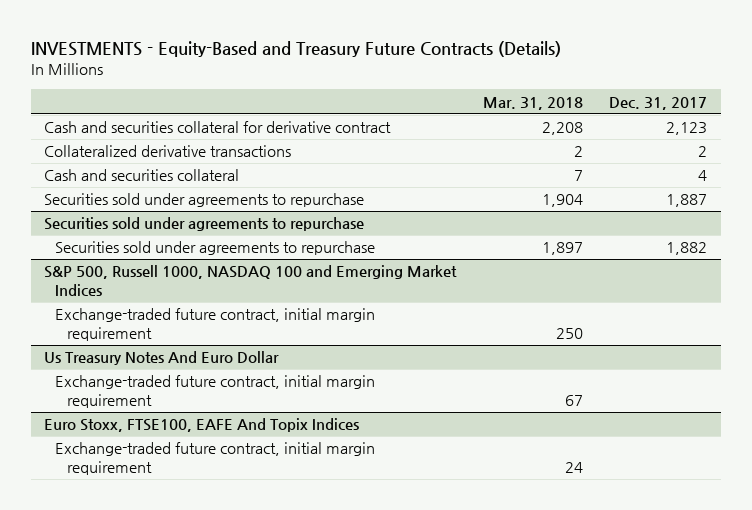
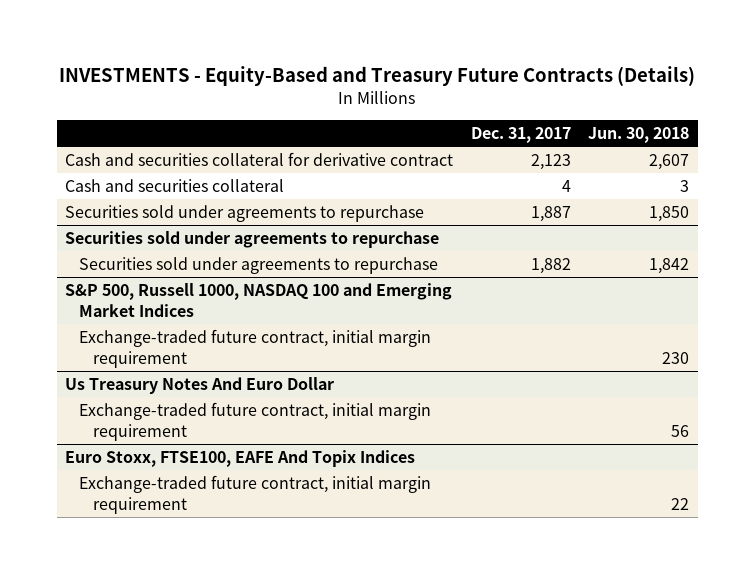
[482,96,583,110] Mar. 31, 2018 -> none
none -> [587,127,689,144] Jun. 30, 2018
[44,145,292,158] Collateralized derivative transactions -> none

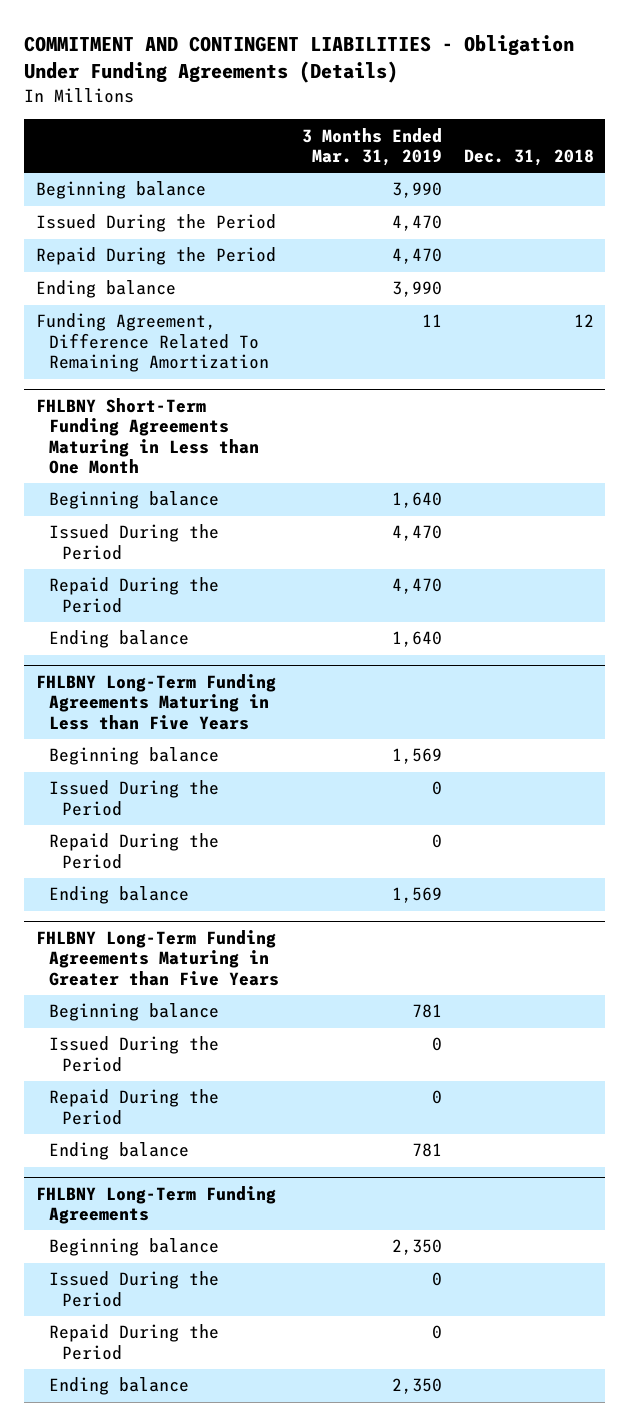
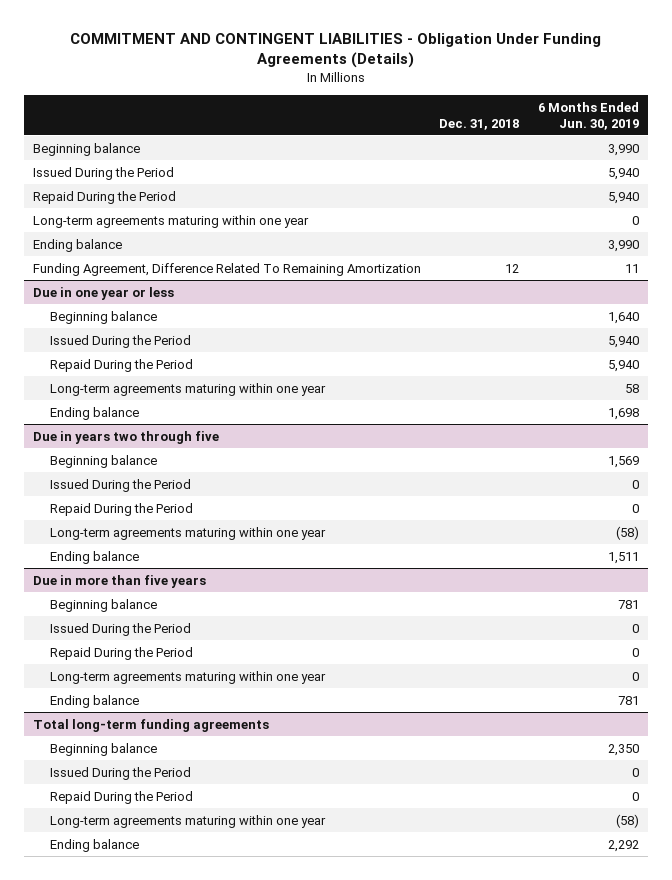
[301,127,442,167] 3 Months Ended Mar. 31, 2019 -> none
none -> [537,101,639,130] 6 Months Ended Jun. 30, 2019
none -> [32,214,309,228] Long-term agreements maturing within one year
[35,397,259,475] FHLBNY Short-Term Funding Agreements Maturing in Less than One Month -> [32,286,174,300] Due in one year or less
none -> [50,382,327,396] Long-term agreements maturing within one year
[35,673,276,730] FHLBNY Long-Term Funding Agreements Maturing in Less than Five Years -> [32,430,219,444] Due in years two through five
none -> [50,526,327,540] Long-term agreements maturing within one year
[35,929,279,986] FHLBNY Long-Term Funding Agreements Maturing in Greater than Five Years -> [32,574,206,588] Due in more than five years
none -> [50,670,327,684] Long-term agreements maturing within one year
[35,1185,276,1225] FHLBNY Long-Term Funding Agreements -> [32,718,269,732] Total long-term funding agreements
none -> [50,814,327,828] Long-term agreements maturing within one year

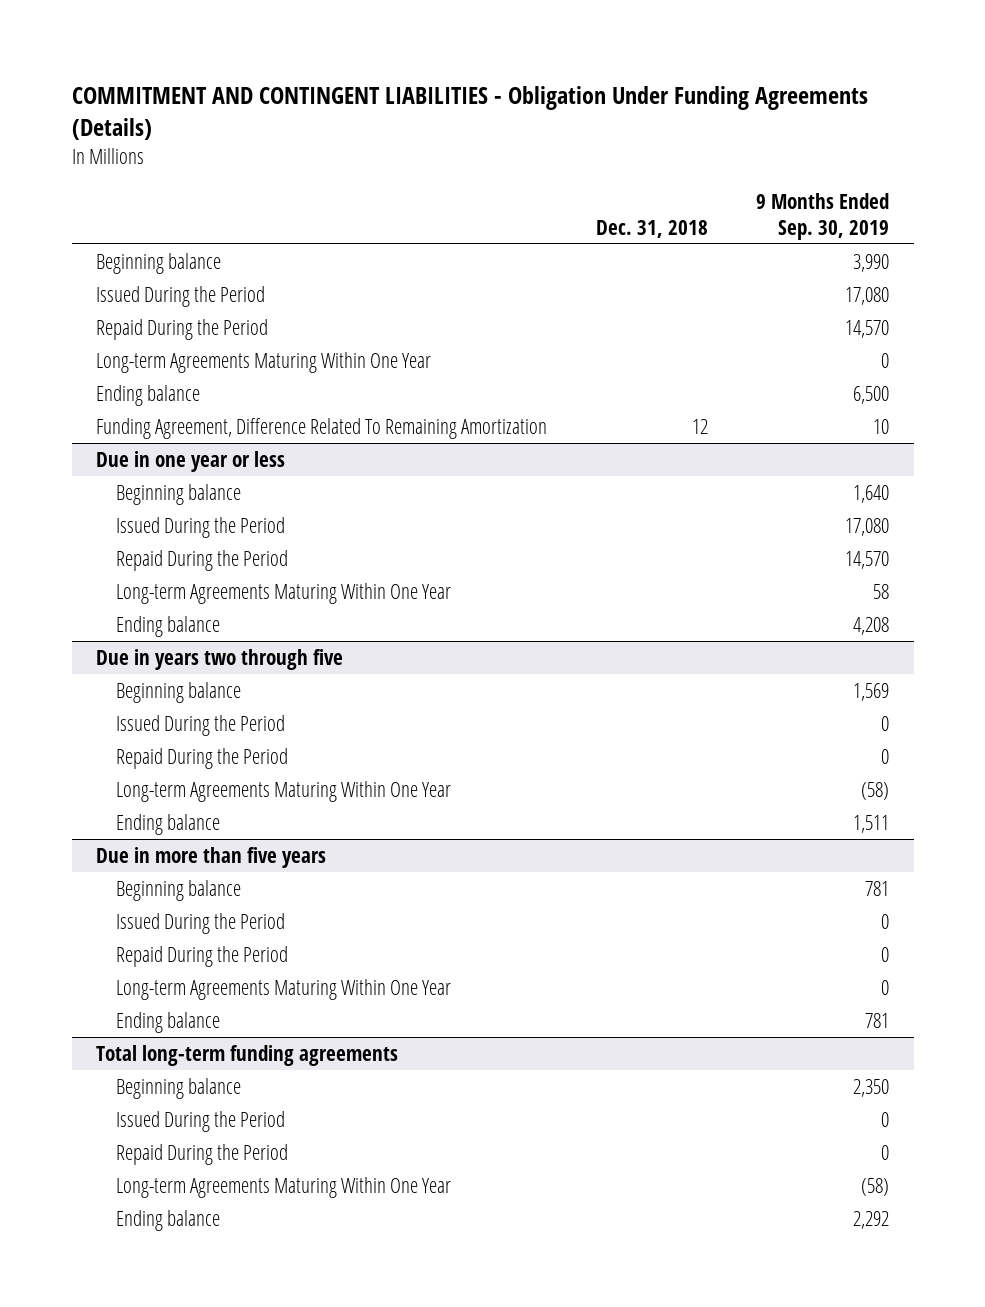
[537,101,639,130] 6 Months Ended Jun. 30, 2019 -> none
none -> [756,192,890,240] 9 Months Ended Sep. 30, 2019
[32,214,309,228] Long-term agreements maturing within one year -> [96,352,432,374] Long-term Agreements Maturing Within One Year
[50,382,327,396] Long-term agreements maturing within one year -> [115,583,451,605] Long-term Agreements Maturing Within One Year
[50,526,327,540] Long-term agreements maturing within one year -> [115,781,451,803] Long-term Agreements Maturing Within One Year
[50,670,327,684] Long-term agreements maturing within one year -> [115,979,451,1001] Long-term Agreements Maturing Within One Year
[50,814,327,828] Long-term agreements maturing within one year -> [115,1177,451,1199] Long-term Agreements Maturing Within One Year

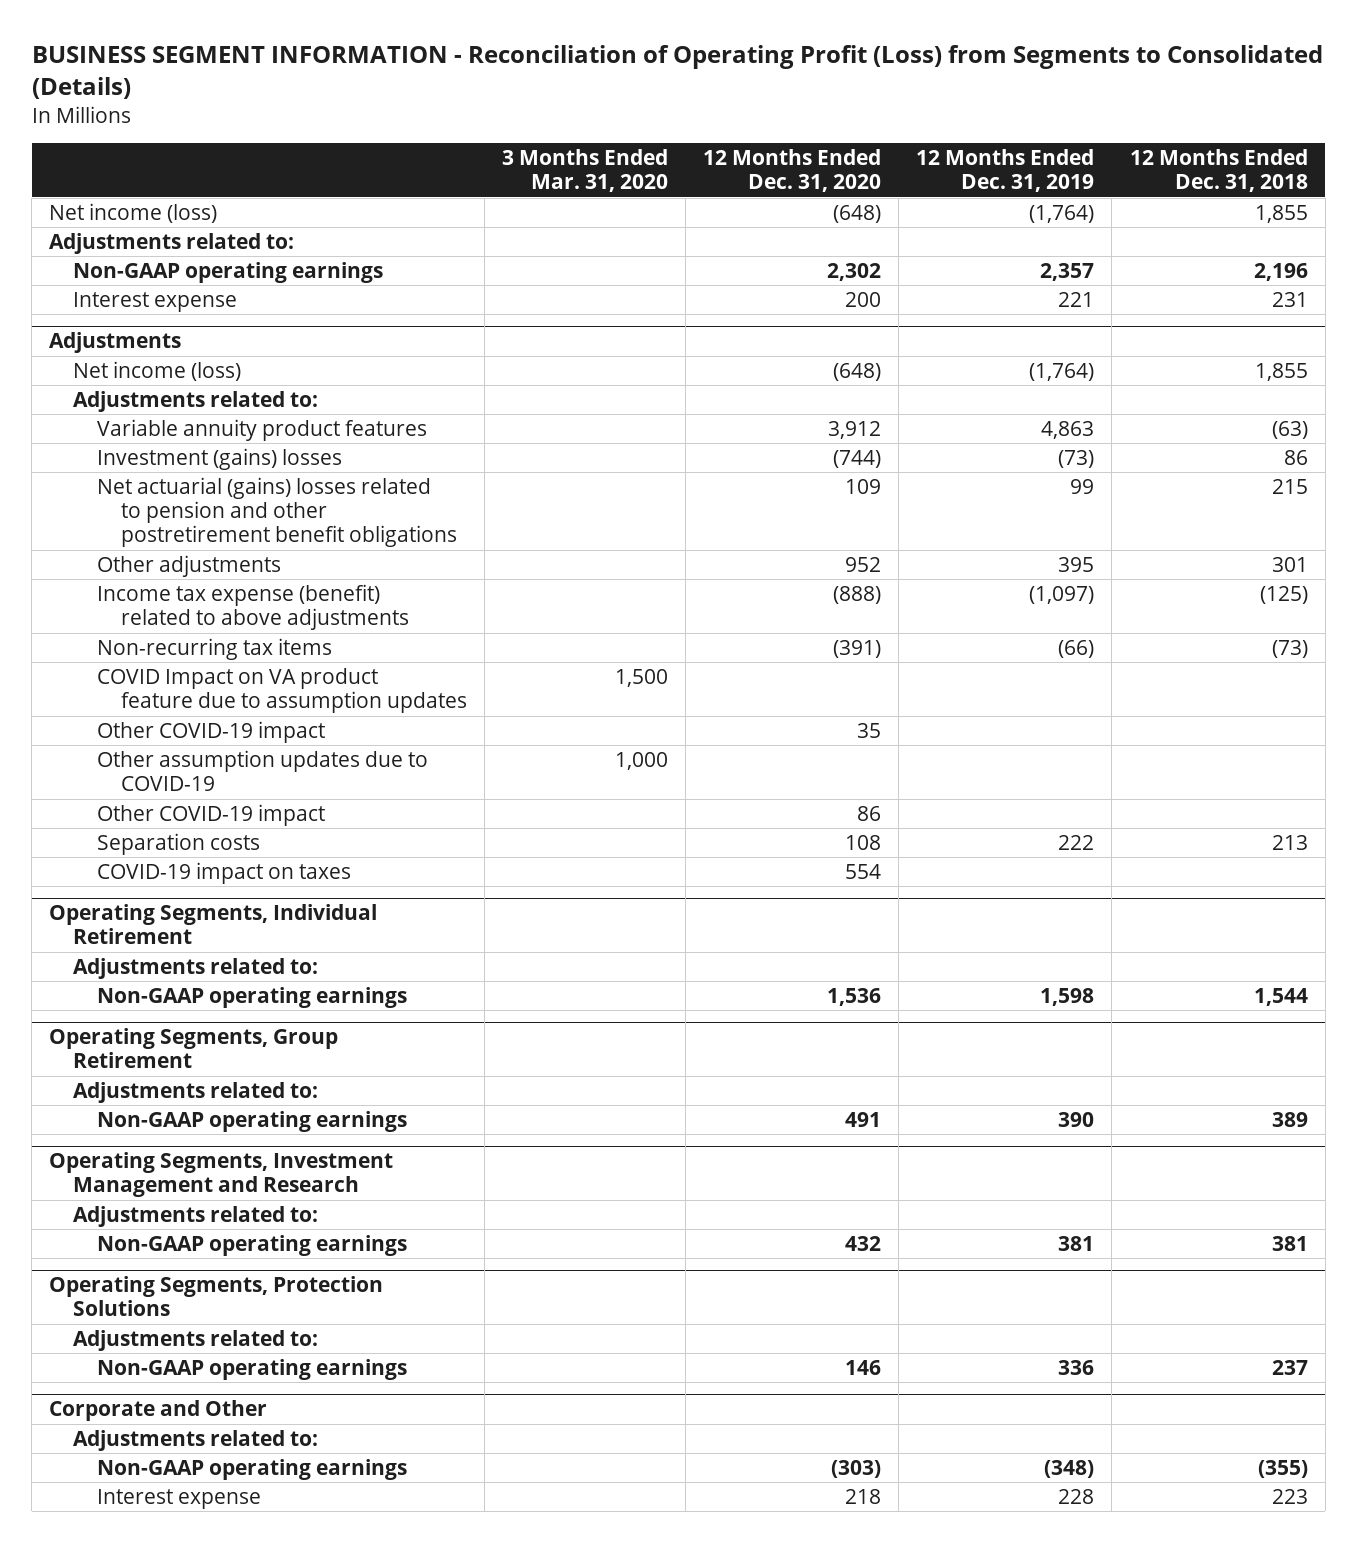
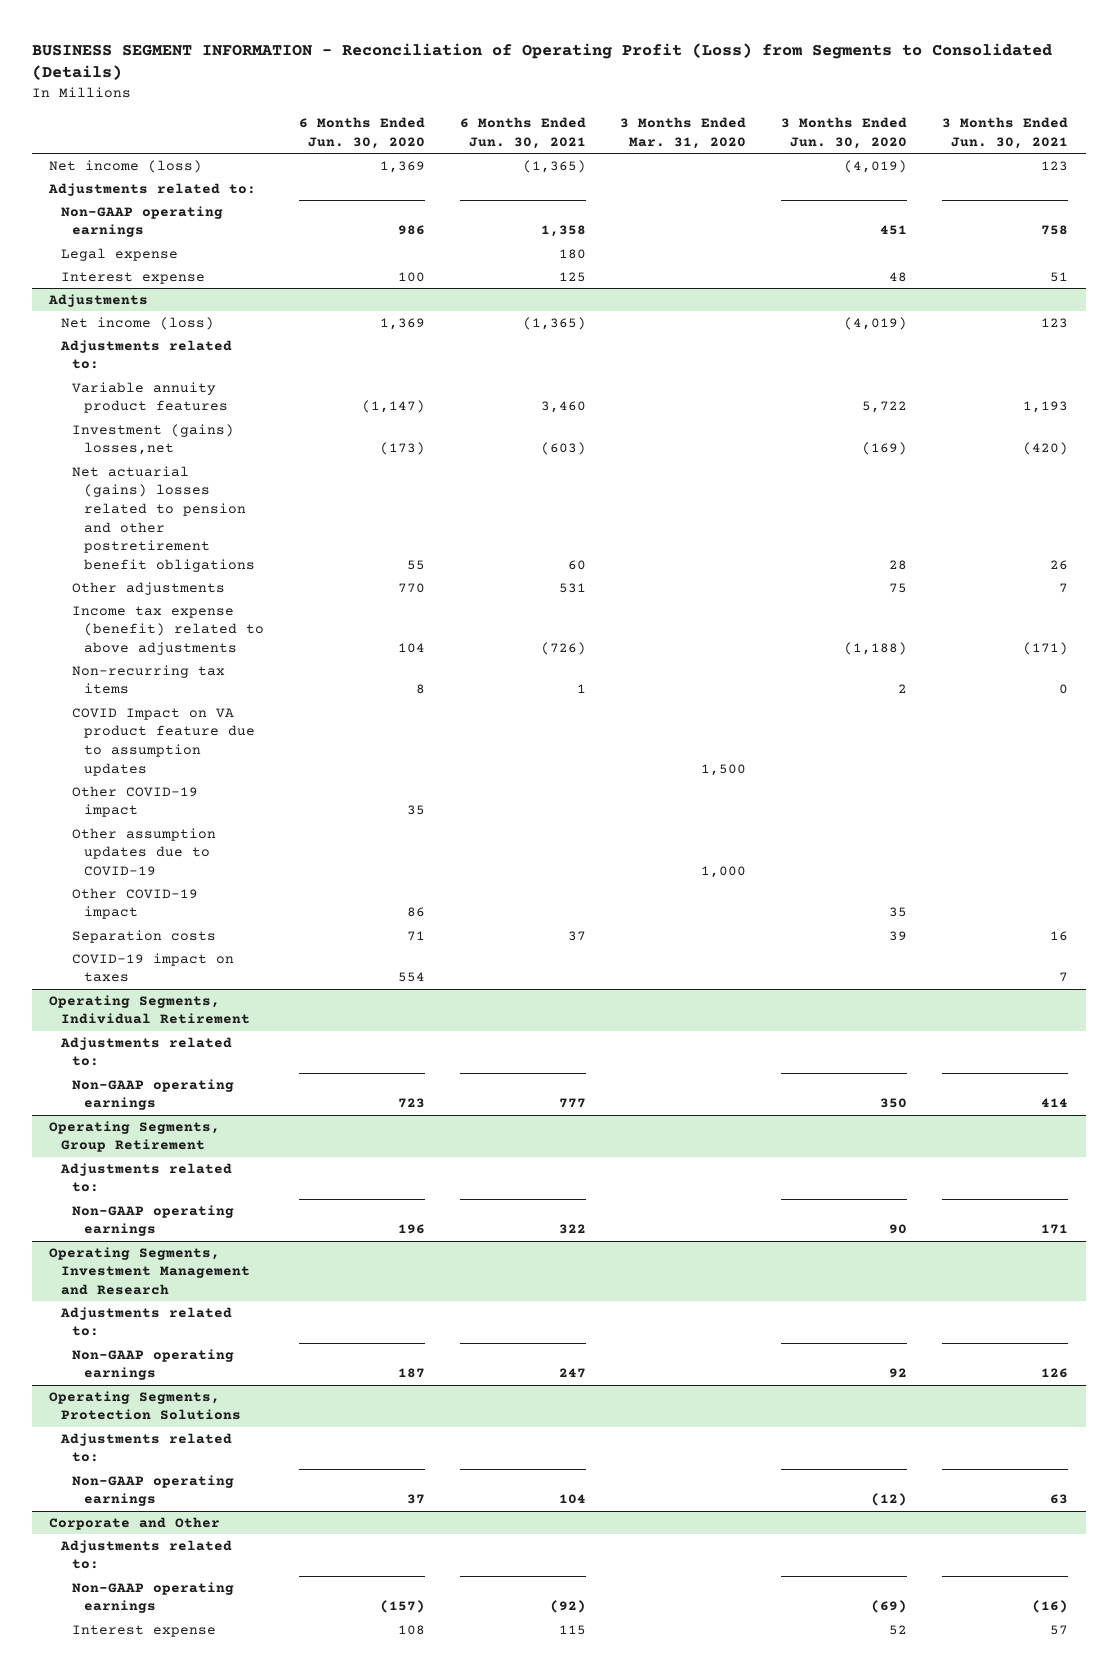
[703,148,882,193] 12 Months Ended Dec. 31, 2020 -> none
[916,148,1095,193] 12 Months Ended Dec. 31, 2019 -> none
[1129,148,1308,193] 12 Months Ended Dec. 31, 2018 -> none
none -> [298,117,425,150] 6 Months Ended Jun. 30, 2020
none -> [459,117,586,150] 6 Months Ended Jun. 30, 2021
none -> [781,117,908,150] 3 Months Ended Jun. 30, 2020
none -> [942,117,1069,150] 3 Months Ended Jun. 30, 2021
none -> [60,247,178,261] Legal expense
[97,447,343,470] Investment (gains) losses -> [72,423,235,456] Investment (gains) losses,net

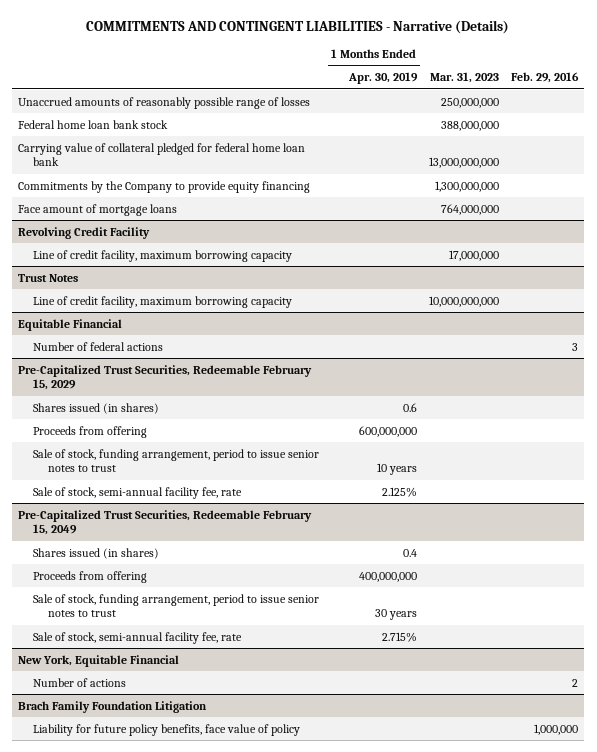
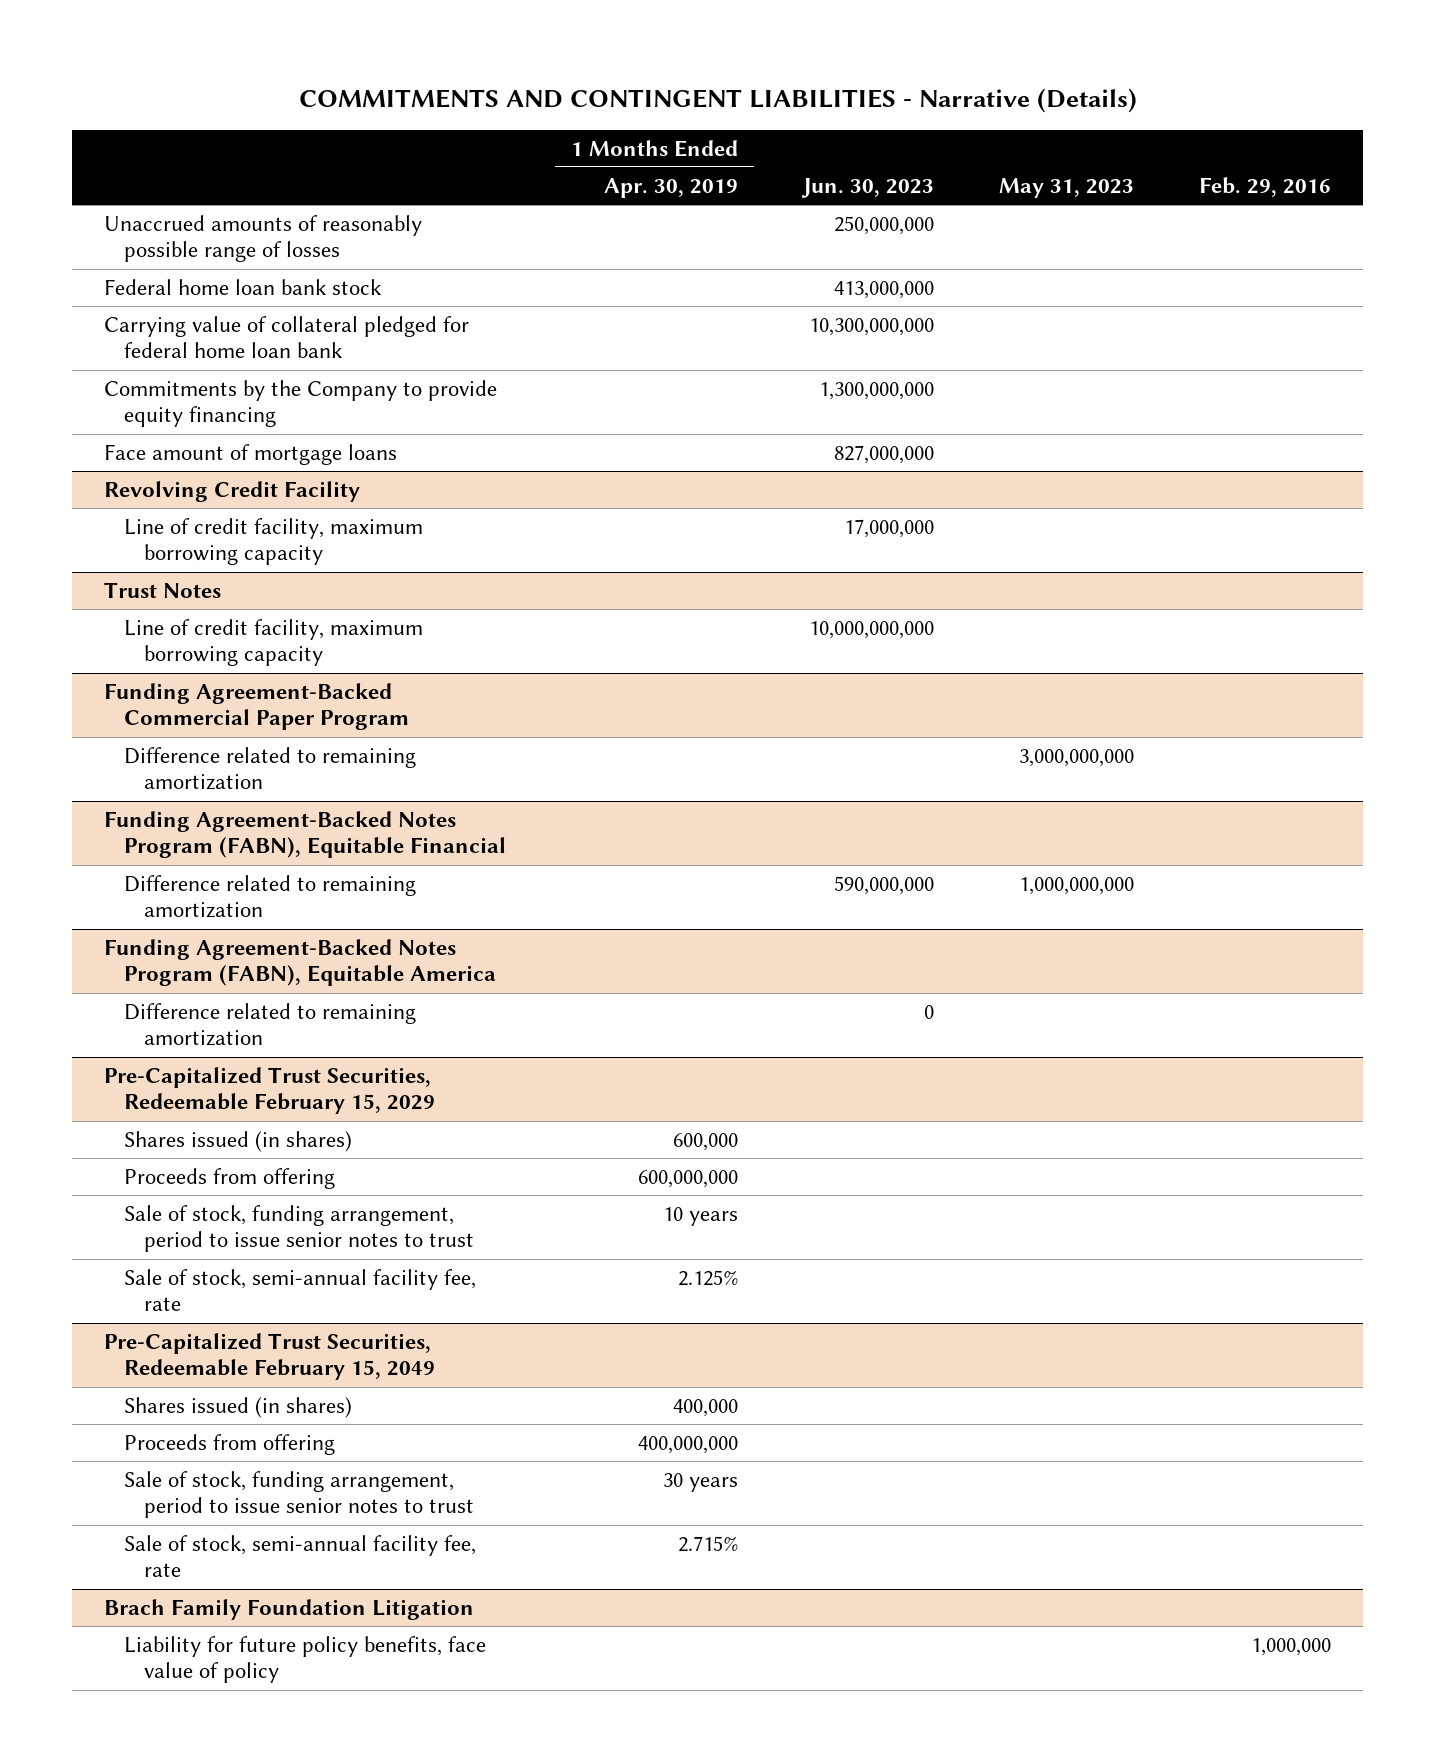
[429,72,499,84] Mar. 31, 2023 -> none
none -> [801,177,935,198] Jun. 30, 2023
none -> [999,177,1135,198] May 31, 2023
[33,341,164,351] Number of federal actions -> none
none -> [104,682,410,731] Funding Agreement-Backed Commercial Paper Program
none -> [124,746,417,791] Difference related to remaining amortization
[18,318,123,331] Equitable Financial -> [104,810,507,859] Funding Agreement-Backed Notes Program (FABN), Equitable Financial
none -> [124,874,417,919] Difference related to remaining amortization
none -> [104,938,497,987] Funding Agreement-Backed Notes Program (FABN), Equitable America
none -> [124,1002,417,1047] Difference related to remaining amortization
[402,402,417,412] 0.6 -> [673,1132,739,1151] 600,000
[402,548,417,557] 0.4 -> [673,1398,739,1417] 400,000
[18,654,180,667] New York, Equitable Financial -> none
[33,677,127,687] Number of actions -> none

